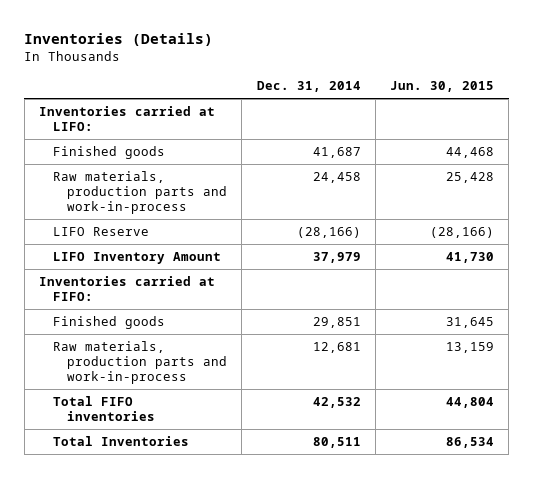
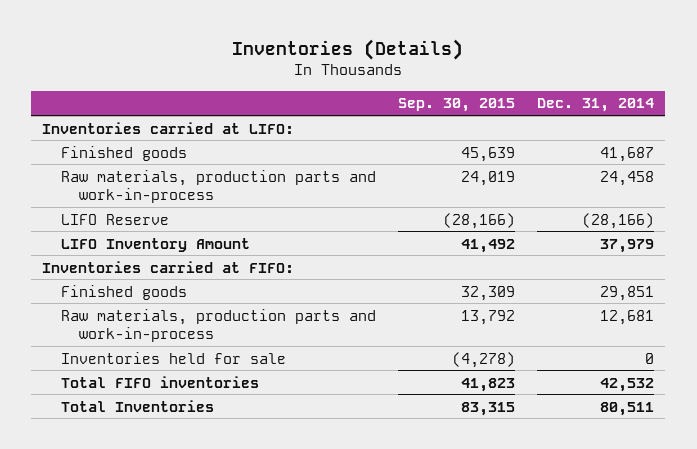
[389,81,494,93] Jun. 30, 2015 -> none
none -> [397,98,515,113] Sep. 30, 2015
none -> [60,351,286,364] Inventories held for sale

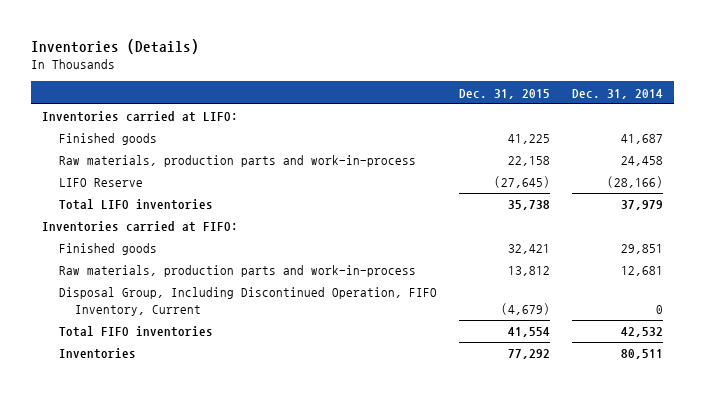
[397,98,515,113] Sep. 30, 2015 -> none
none -> [458,88,550,99] Dec. 31, 2015
[60,237,250,252] LIFO Inventory Amount -> [58,199,213,211] Total LIFO inventories
[60,351,286,364] Inventories held for sale -> [58,287,437,317] Disposal Group, Including Discontinued Operation, FIFO Inventory, Current
[60,399,214,412] Total Inventories -> [58,348,136,360] Inventories

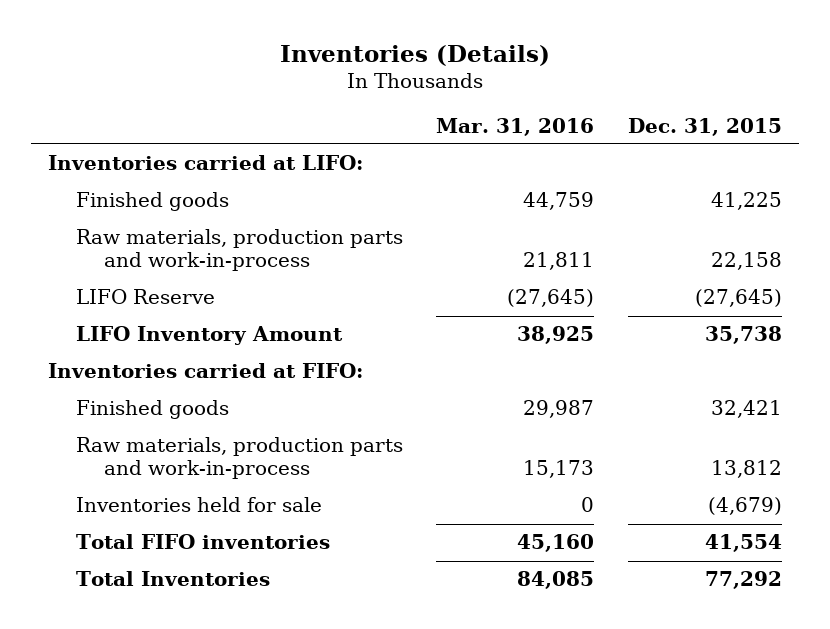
[572,88,664,99] Dec. 31, 2014 -> none
none -> [436,117,595,136] Mar. 31, 2016
[58,199,213,211] Total LIFO inventories -> [75,326,343,346] LIFO Inventory Amount
[58,287,437,317] Disposal Group, Including Discontinued Operation, FIFO Inventory, Current -> [75,497,322,513] Inventories held for sale
[58,348,136,360] Inventories -> [75,571,270,587] Total Inventories

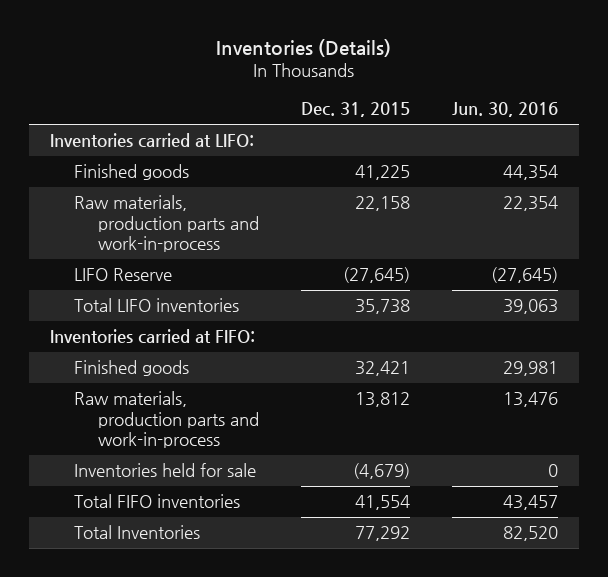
[436,117,595,136] Mar. 31, 2016 -> none
none -> [452,102,559,118] Jun. 30, 2016
[75,326,343,346] LIFO Inventory Amount -> [74,298,240,313] Total LIFO inventories

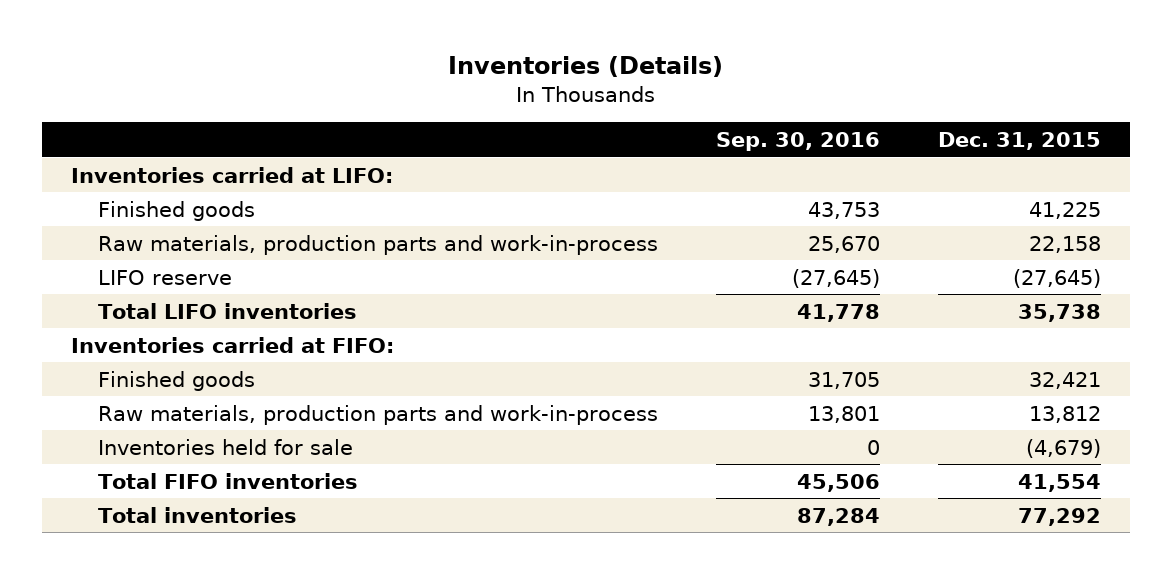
[452,102,559,118] Jun. 30, 2016 -> none
none -> [715,131,880,151] Sep. 30, 2016
[74,268,173,282] LIFO Reserve -> [97,269,232,285] LIFO reserve
[74,525,201,540] Total Inventories -> [97,506,297,523] Total inventories

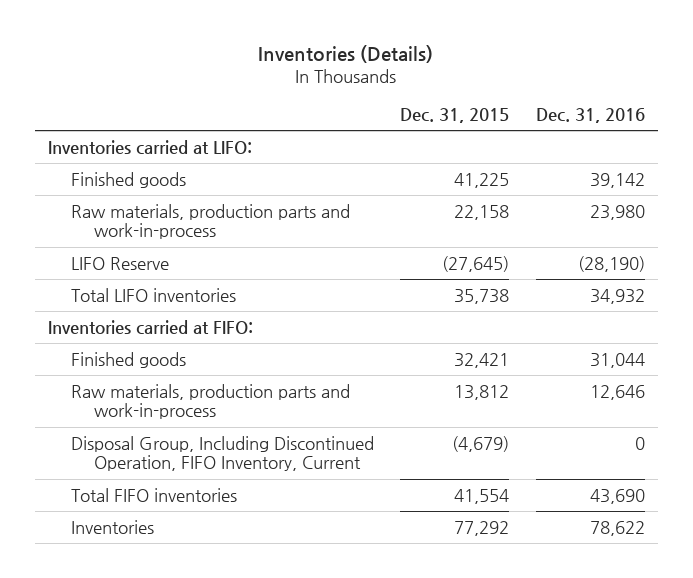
[715,131,880,151] Sep. 30, 2016 -> none
none -> [535,108,645,124] Dec. 31, 2016
[97,269,232,285] LIFO reserve -> [70,256,169,270] LIFO Reserve
[97,438,353,455] Inventories held for sale -> [70,435,374,472] Disposal Group, Including Discontinued Operation, FIFO Inventory, Current
[97,506,297,523] Total inventories -> [70,519,154,534] Inventories

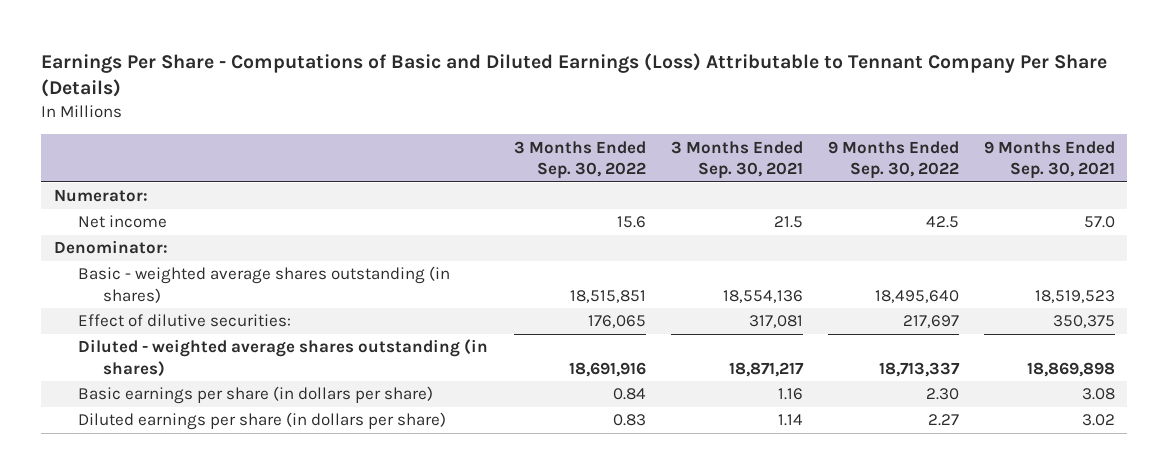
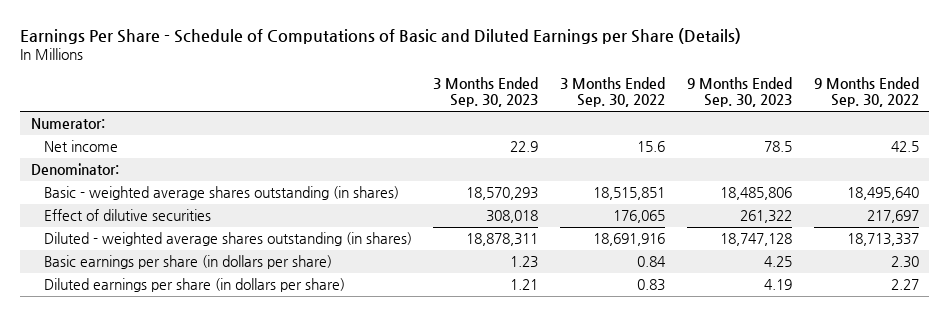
[41,52,1108,98] Earnings Per Share - Computations of Basic and Diluted Earnings (Loss) Attributable to Tennant Company Per Share (Details) -> [20,27,742,44] Earnings Per Share - Schedule of Computations of Basic and Diluted Earnings per Share (Details)
[670,140,803,179] 3 Months Ended Sep. 30, 2021 -> none
[983,140,1115,179] 9 Months Ended Sep. 30, 2021 -> none
none -> [433,77,539,108] 3 Months Ended Sep. 30, 2023
none -> [686,77,792,108] 9 Months Ended Sep. 30, 2023
[78,314,292,328] Effect of dilutive securities: -> [43,209,211,222] Effect of dilutive securities

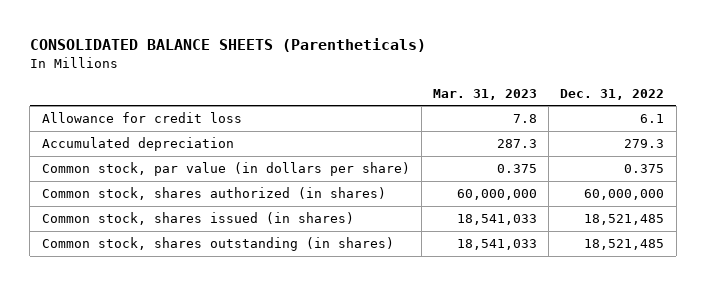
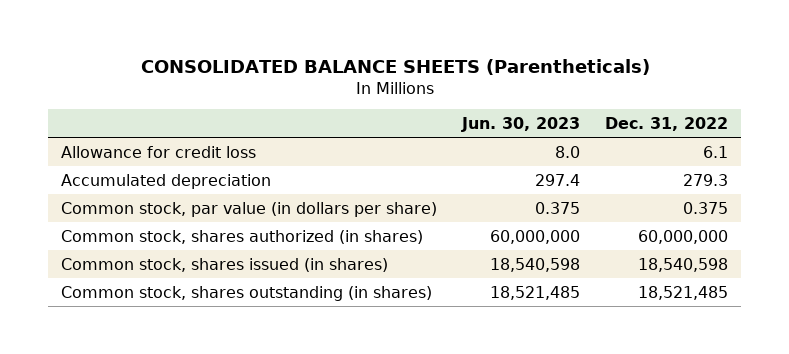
[432,88,537,100] Mar. 31, 2023 -> none
none -> [461,116,581,132] Jun. 30, 2023
[584,214,665,226] 18,521,485 -> [638,257,729,272] 18,540,598

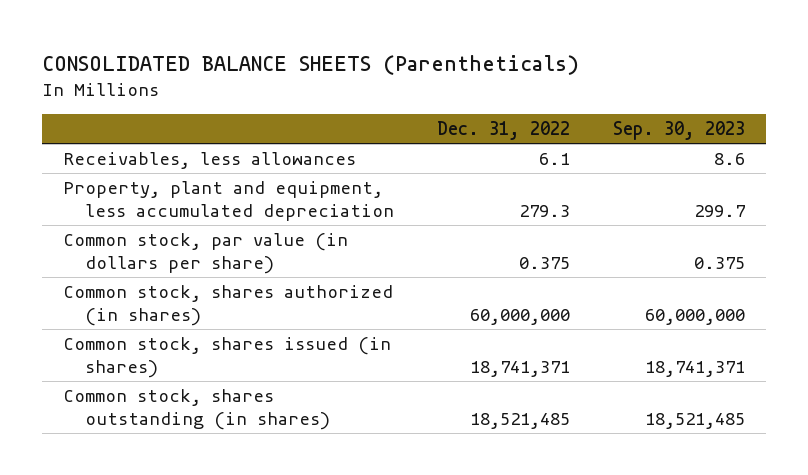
[461,116,581,132] Jun. 30, 2023 -> none
none -> [612,121,745,141] Sep. 30, 2023
[60,145,256,158] Allowance for credit loss -> [63,151,357,169] Receivables, less allowances
[60,173,271,189] Accumulated depreciation -> [63,180,395,221] Property, plant and equipment, less accumulated depreciation
[638,257,729,272] 18,540,598 -> [470,360,571,377] 18,741,371

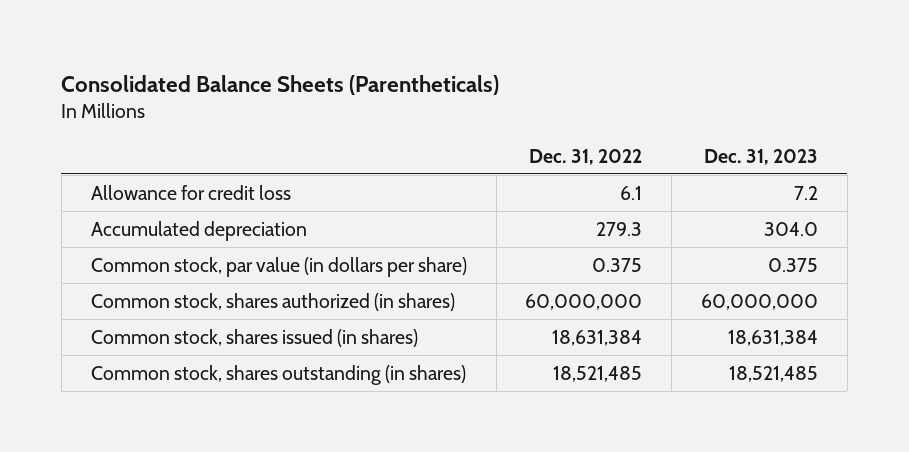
[42,54,580,75] CONSOLIDATED BALANCE SHEETS (Parentheticals) -> [61,74,500,95] Consolidated Balance Sheets (Parentheticals)
[612,121,745,141] Sep. 30, 2023 -> none
none -> [704,148,819,165] Dec. 31, 2023
[63,151,357,169] Receivables, less allowances -> [90,184,291,200] Allowance for credit loss
[63,180,395,221] Property, plant and equipment, less accumulated depreciation -> [90,220,307,241] Accumulated depreciation
[470,360,571,377] 18,741,371 -> [552,329,643,346] 18,631,384

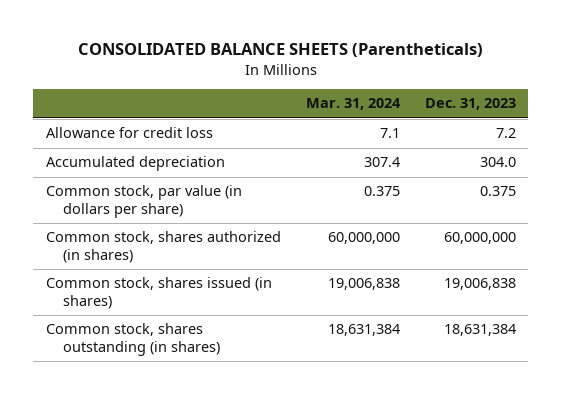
[61,74,500,95] Consolidated Balance Sheets (Parentheticals) -> [77,43,483,58] CONSOLIDATED BALANCE SHEETS (Parentheticals)
[529,148,643,165] Dec. 31, 2022 -> none
none -> [305,98,401,111] Mar. 31, 2024
[728,329,819,346] 18,631,384 -> [443,278,516,291] 19,006,838
[729,365,819,382] 18,521,485 -> [443,324,516,337] 18,631,384

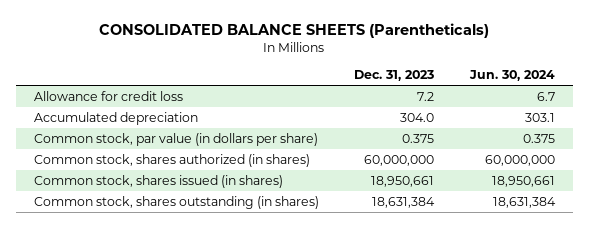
[305,98,401,111] Mar. 31, 2024 -> none
none -> [469,70,556,82] Jun. 30, 2024
[443,278,516,291] 19,006,838 -> [371,175,435,187] 18,950,661

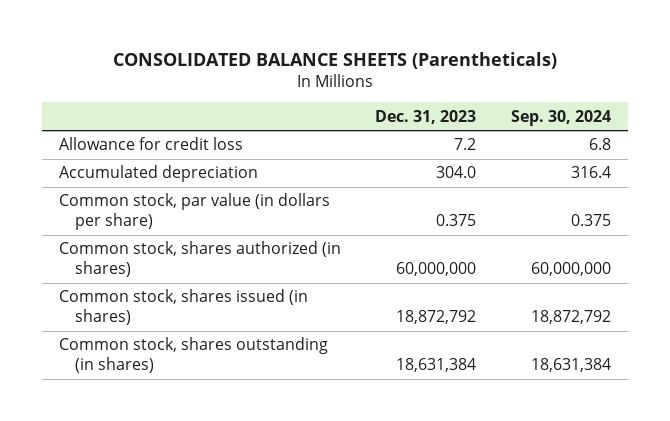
[469,70,556,82] Jun. 30, 2024 -> none
none -> [510,109,611,126] Sep. 30, 2024
[371,175,435,187] 18,950,661 -> [396,310,477,325] 18,872,792

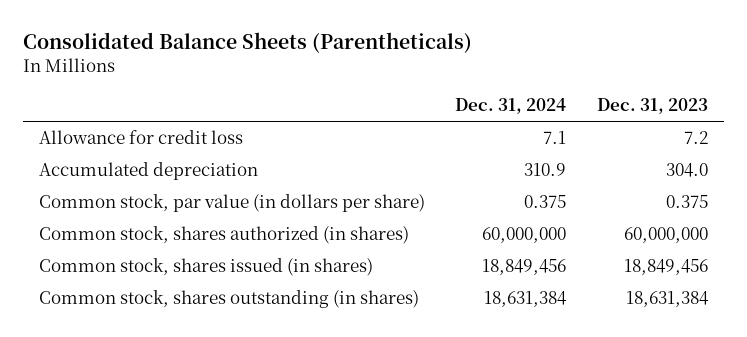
[112,51,557,69] CONSOLIDATED BALANCE SHEETS (Parentheticals) -> [23,32,473,54] Consolidated Balance Sheets (Parentheticals)
[510,109,611,126] Sep. 30, 2024 -> none
none -> [455,97,567,114] Dec. 31, 2024
[396,310,477,325] 18,872,792 -> [624,259,709,276] 18,849,456

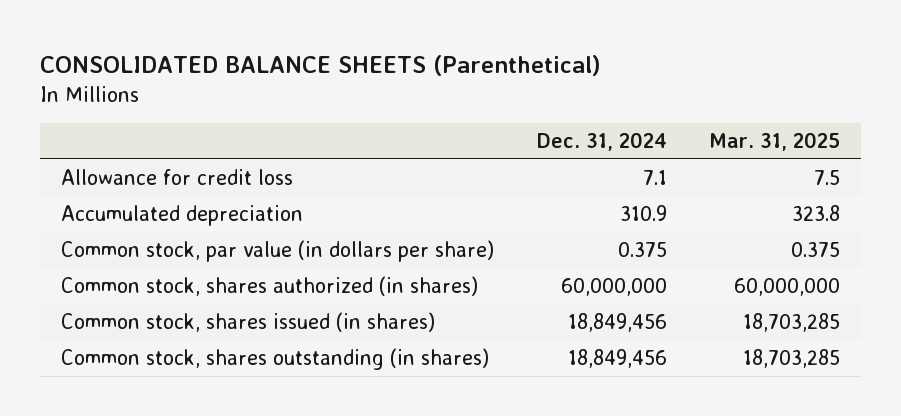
[23,32,473,54] Consolidated Balance Sheets (Parentheticals) -> [39,54,601,76] CONSOLIDATED BALANCE SHEETS (Parenthetical)
[597,97,709,114] Dec. 31, 2023 -> none
none -> [708,132,840,152] Mar. 31, 2025
[484,291,568,308] 18,631,384 -> [567,349,667,369] 18,849,456

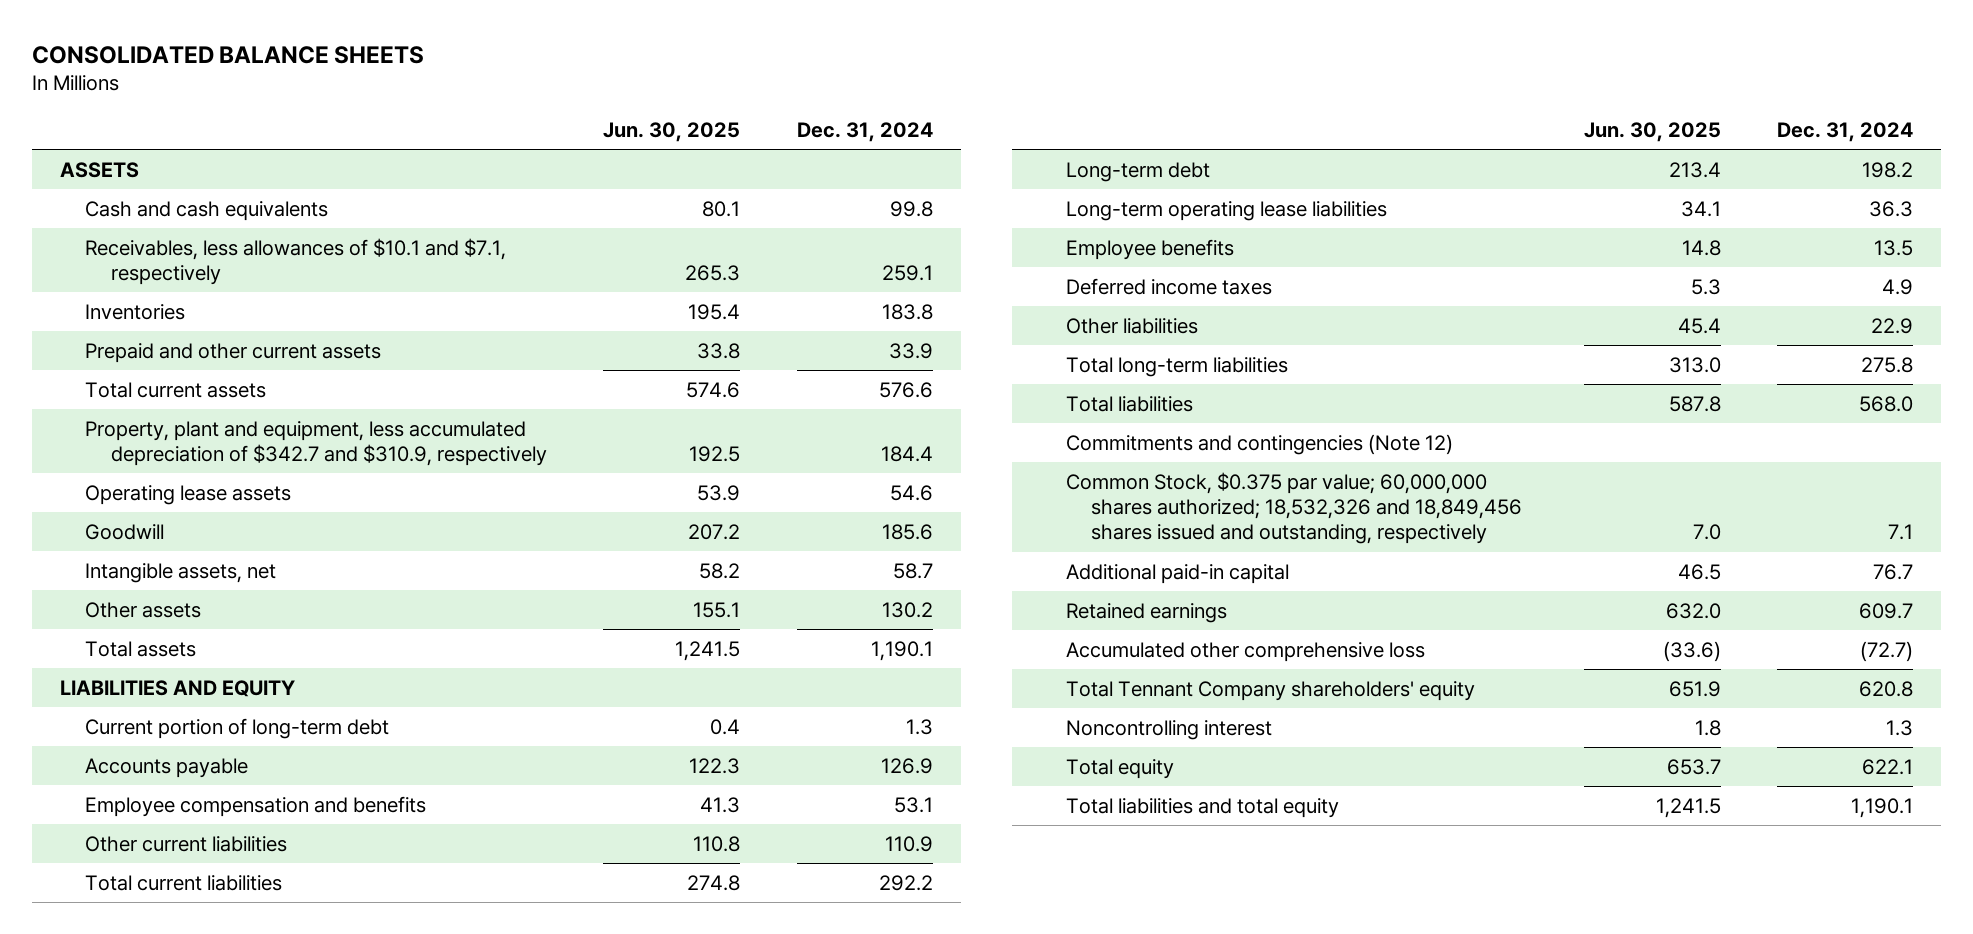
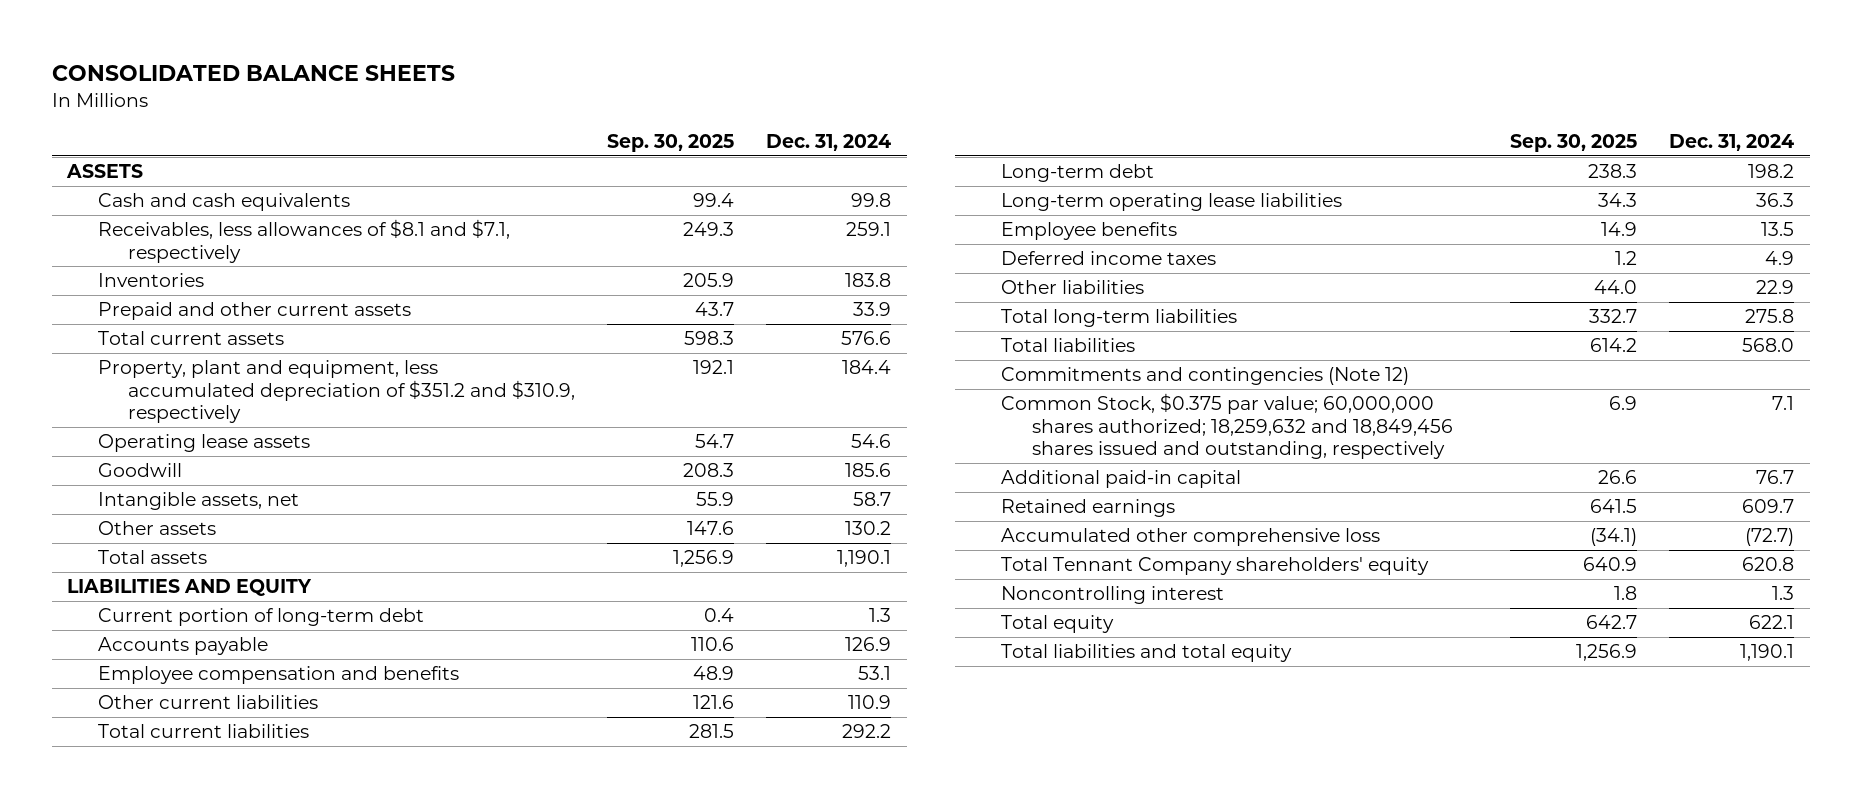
[603,122,741,143] Jun. 30, 2025 -> none
none -> [607,134,735,153] Sep. 30, 2025
[85,237,507,286] Receivables, less allowances of $10.1 and $7.1, respectively -> [97,219,510,263] Receivables, less allowances of $8.1 and $7.1, respectively
[85,420,548,467] Property, plant and equipment, less accumulated depreciation of $342.7 and $310.9, respectively -> [97,360,576,423] Property, plant and equipment, less accumulated depreciation of $351.2 and $310.9, respectively
[1065,471,1523,545] Common Stock, $0.375 par value; 60,000,000 shares authorized; 18,532,326 and 18,849,456 shares issued and outstanding, respectively -> [1001,393,1453,459] Common Stock, $0.375 par value; 60,000,000 shares authorized; 18,259,632 and 18,849,456 shares issued and outstanding, respectively

